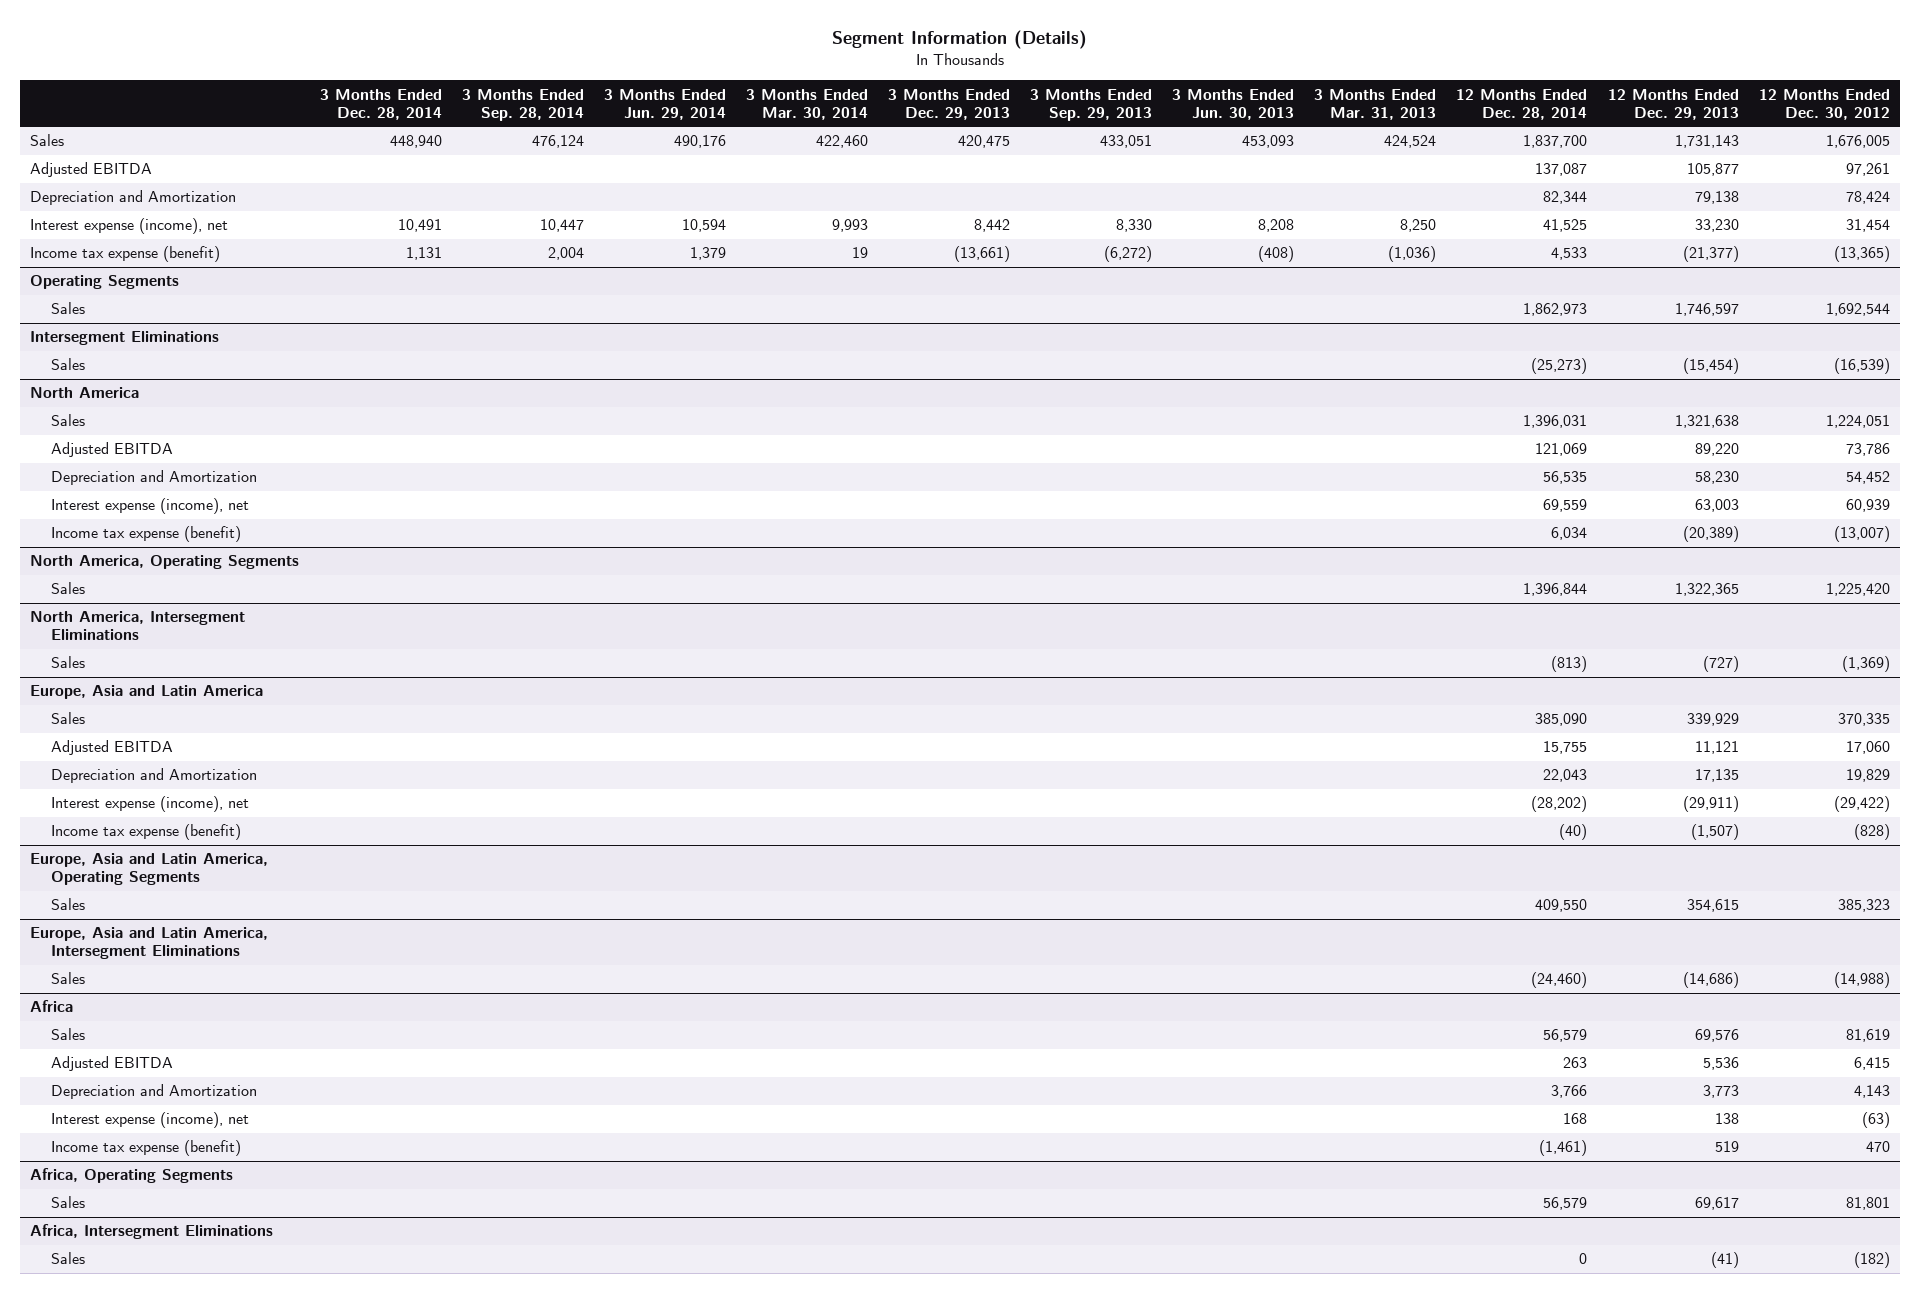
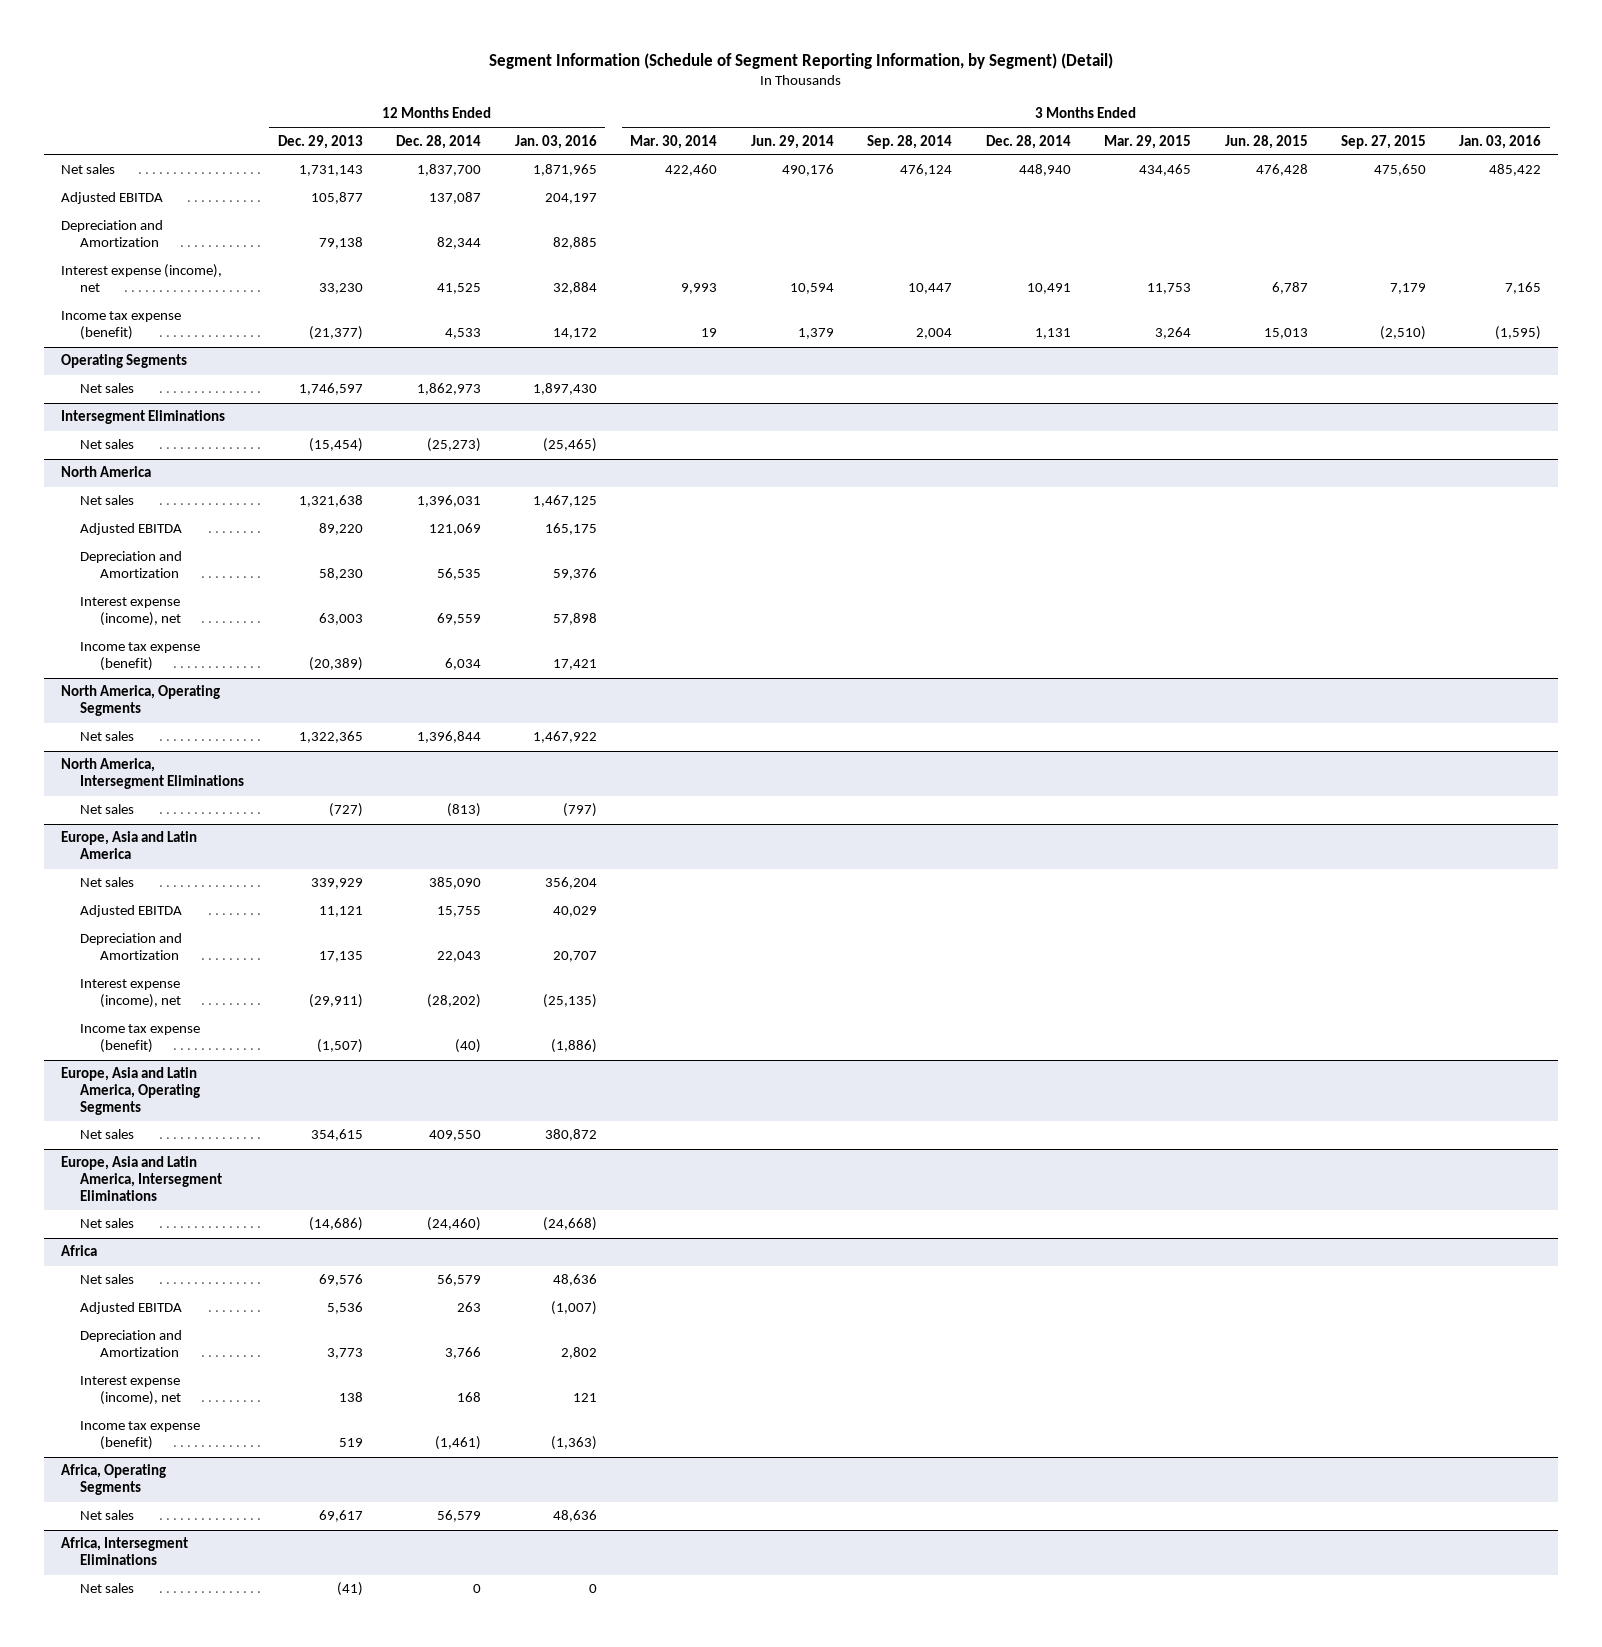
[832,30,1088,50] Segment Information (Details) -> [489,53,1114,70] Segment Information (Schedule of Segment Reporting Information, by Segment) (Detail)
[888,88,1011,120] 3 Months Ended Dec. 29, 2013 -> none
[1030,88,1153,121] 3 Months Ended Sep. 29, 2013 -> none
[1172,88,1295,120] 3 Months Ended Jun. 30, 2013 -> none
[1314,88,1437,120] 3 Months Ended Mar. 31, 2013 -> none
[1758,88,1890,120] 12 Months Ended Dec. 30, 2012 -> none
none -> [514,134,597,149] Jan. 03, 2016
none -> [1104,134,1192,149] Mar. 29, 2015
none -> [1224,134,1308,149] Jun. 28, 2015
none -> [1341,134,1427,149] Sep. 27, 2015
none -> [1459,134,1542,149] Jan. 03, 2016
[30,134,65,147] Sales -> [60,164,115,175] Net sales
[51,302,86,315] Sales -> [80,383,135,394] Net sales
[51,358,86,371] Sales -> [80,439,135,450] Net sales
[51,414,86,427] Sales -> [80,495,135,506] Net sales
[51,582,86,595] Sales -> [80,731,135,742] Net sales
[51,656,86,669] Sales -> [80,804,135,815] Net sales
[51,712,86,725] Sales -> [80,877,135,888] Net sales
[51,898,86,911] Sales -> [80,1129,135,1140] Net sales
[51,972,86,985] Sales -> [80,1218,135,1229] Net sales
[51,1028,86,1041] Sales -> [80,1274,135,1285] Net sales
[51,1196,86,1209] Sales -> [80,1510,135,1521] Net sales
[51,1252,86,1265] Sales -> [80,1583,135,1594] Net sales

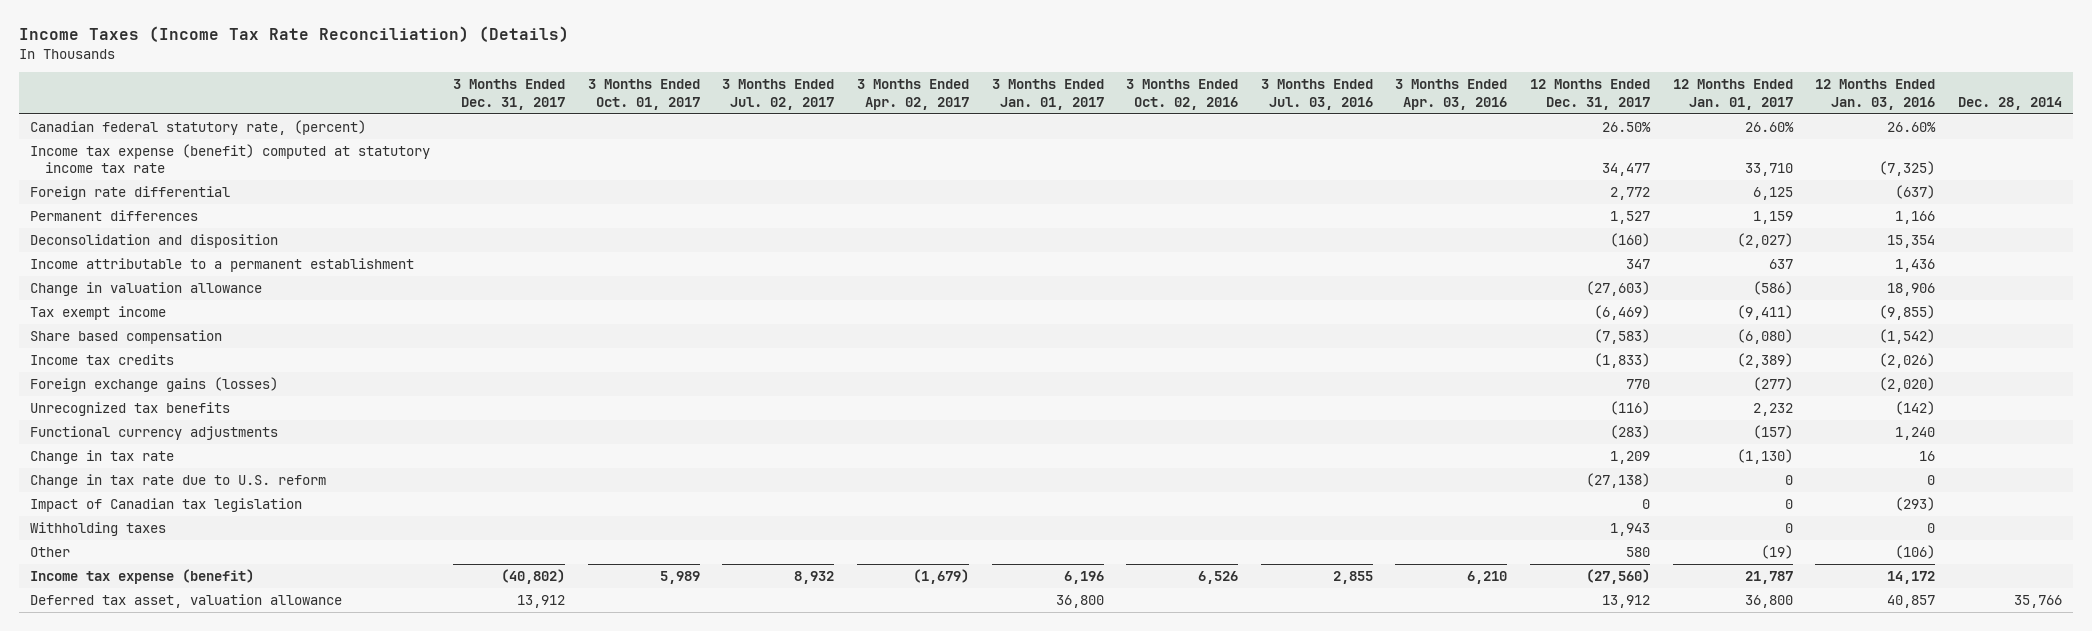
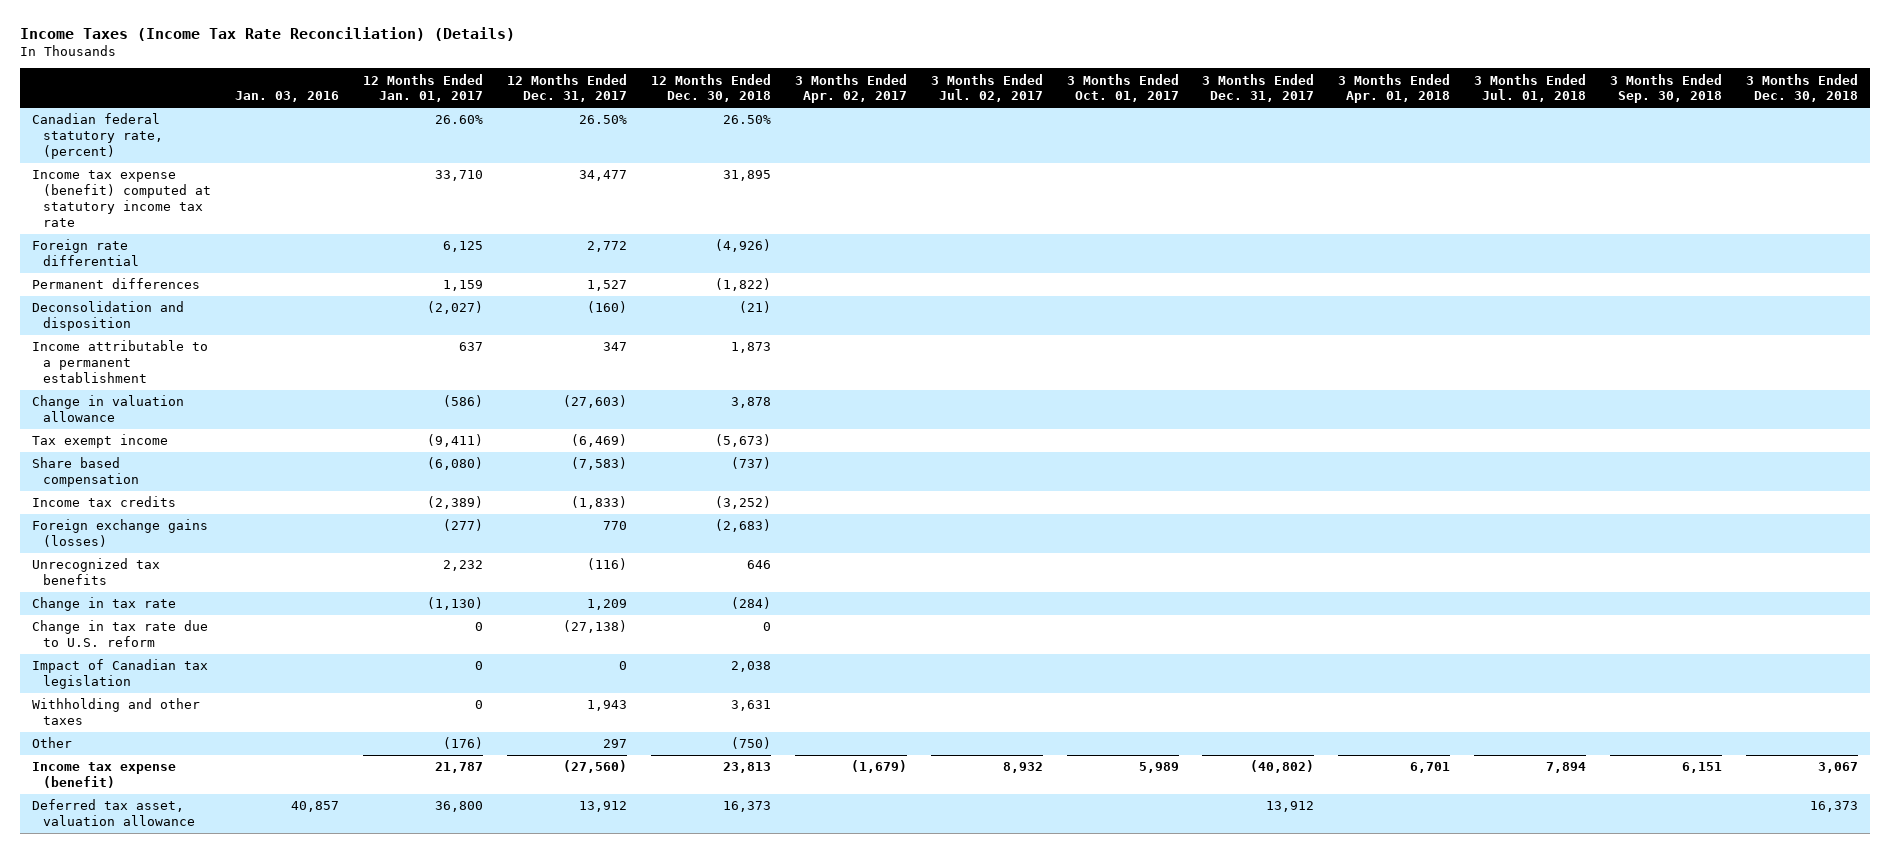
[991,79,1104,110] 3 Months Ended Jan. 01, 2017 -> none
[1126,79,1239,110] 3 Months Ended Oct. 02, 2016 -> none
[1260,79,1373,110] 3 Months Ended Jul. 03, 2016 -> none
[1395,79,1508,110] 3 Months Ended Apr. 03, 2016 -> none
[1815,79,1936,110] 12 Months Ended Jan. 03, 2016 -> none
[1957,96,2062,110] Dec. 28, 2014 -> none
none -> [234,91,339,103] Jan. 03, 2016
none -> [650,73,771,103] 12 Months Ended Dec. 30, 2018
none -> [1338,73,1451,104] 3 Months Ended Apr. 01, 2018
none -> [1474,73,1587,103] 3 Months Ended Jul. 01, 2018
none -> [1610,73,1723,104] 3 Months Ended Sep. 30, 2018
none -> [1746,73,1859,103] 3 Months Ended Dec. 30, 2018
[30,425,279,440] Functional currency adjustments -> none
[30,521,167,536] Withholding taxes -> [31,698,200,726] Withholding and other taxes
[1625,546,1650,557] 580 -> [602,739,627,749] 297
[1760,544,1793,559] (19) -> [442,737,483,750] (176)

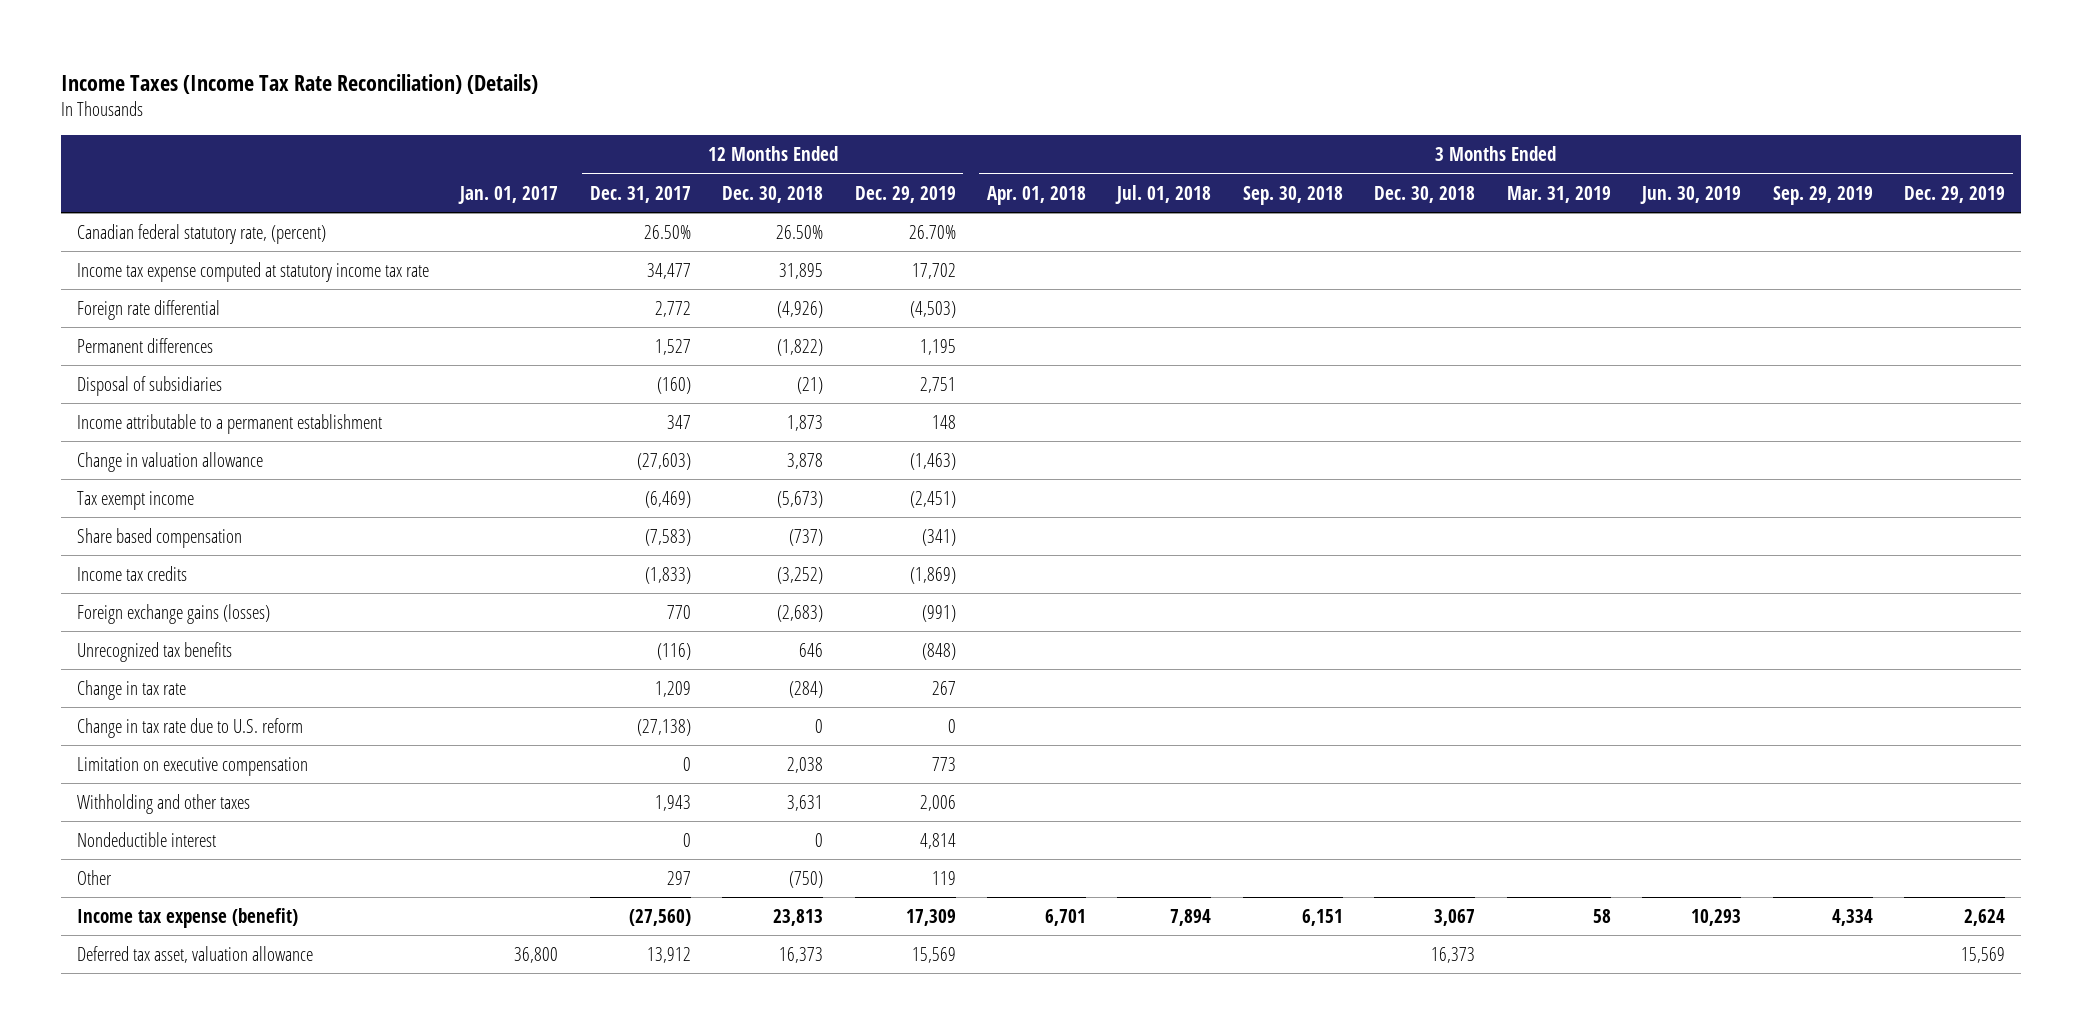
[234,91,339,103] Jan. 03, 2016 -> none
[362,73,483,103] 12 Months Ended Jan. 01, 2017 -> none
[794,73,907,104] 3 Months Ended Apr. 02, 2017 -> none
[930,73,1043,103] 3 Months Ended Jul. 02, 2017 -> none
[1066,73,1179,103] 3 Months Ended Oct. 01, 2017 -> none
[1202,73,1315,103] 3 Months Ended Dec. 31, 2017 -> none
none -> [458,185,559,204] Jan. 01, 2017
none -> [854,185,956,203] Dec. 29, 2019
none -> [1506,185,1611,203] Mar. 31, 2019
none -> [1640,185,1742,204] Jun. 30, 2019
none -> [1772,185,1873,205] Sep. 29, 2019
none -> [1903,185,2005,203] Dec. 29, 2019
[31,170,211,227] Income tax expense (benefit) computed at statutory income tax rate -> [76,261,429,282] Income tax expense computed at statutory income tax rate
[31,301,184,332] Deconsolidation and disposition -> [76,375,222,396] Disposal of subsidiaries
[31,659,208,690] Impact of Canadian tax legislation -> [76,756,308,776] Limitation on executive compensation
none -> [76,831,216,847] Nondeductible interest

